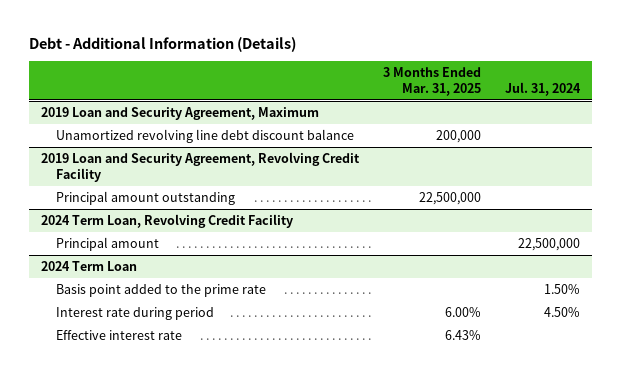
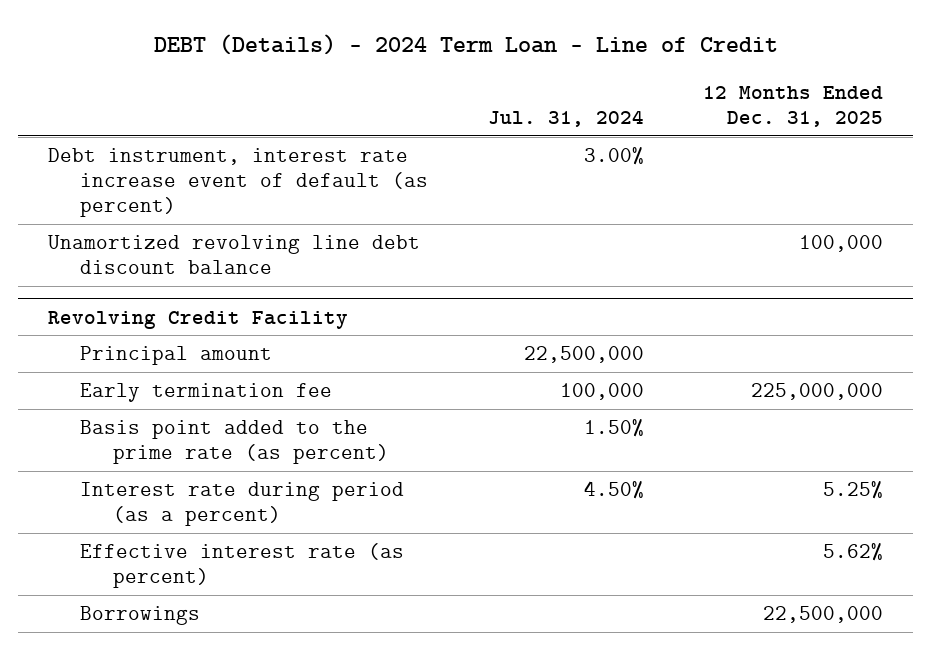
[29,36,297,52] Debt - Additional Information (Details) -> [153,33,778,55] DEBT (Details) - 2024 Term Loan - Line of Credit
[382,67,481,96] 3 Months Ended Mar. 31, 2025 -> none
none -> [703,85,884,127] 12 Months Ended Dec. 31, 2025
[40,107,319,121] 2019 Loan and Security Agreement, Maximum -> none
[55,129,354,144] Unamortized revolving line debt discount balance -> none
[40,152,360,182] 2019 Loan and Security Agreement, Revolving Credit Facility -> none
[55,191,235,206] Principal amount outstanding -> none
none -> [47,147,429,218] Debt instrument, interest rate increase event of default (as percent)
none -> [47,234,420,275] Unamortized revolving line debt discount balance
[40,214,293,229] 2024 Term Loan, Revolving Credit Facility -> [47,310,348,329] Revolving Credit Facility
[40,261,137,272] 2024 Term Loan -> none
[55,284,266,298] Basis point added to the prime rate -> none
[55,307,214,321] Interest rate during period -> none
[55,330,182,341] Effective interest rate -> none
none -> [80,382,333,402] Early termination fee
none -> [80,419,389,465] Basis point added to the prime rate (as percent)
none -> [80,481,405,527] Interest rate during period (as a percent)
none -> [80,542,405,589] Effective interest rate (as percent)
none -> [80,605,201,625] Borrowings

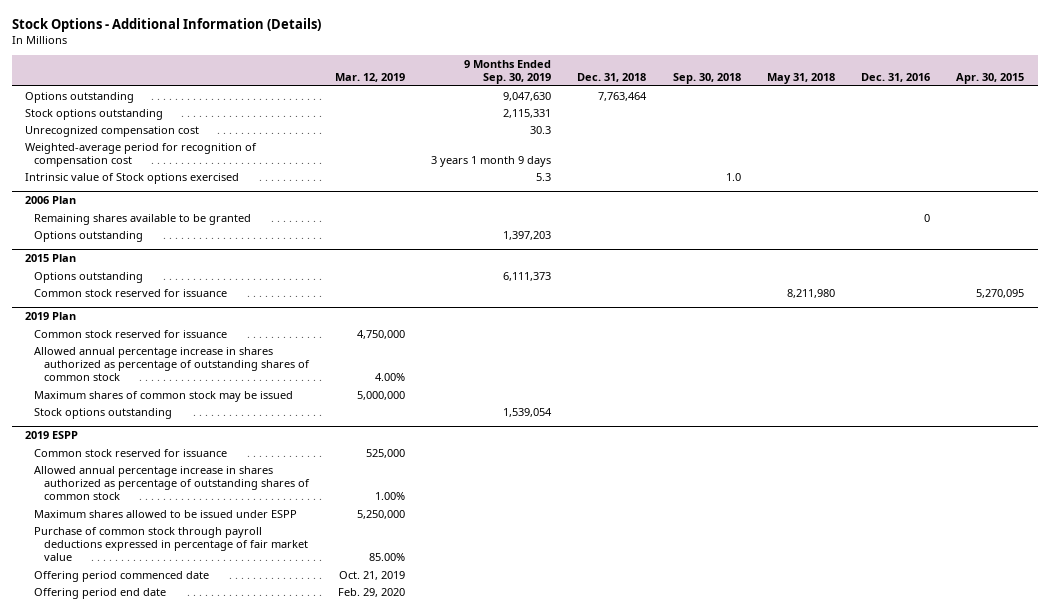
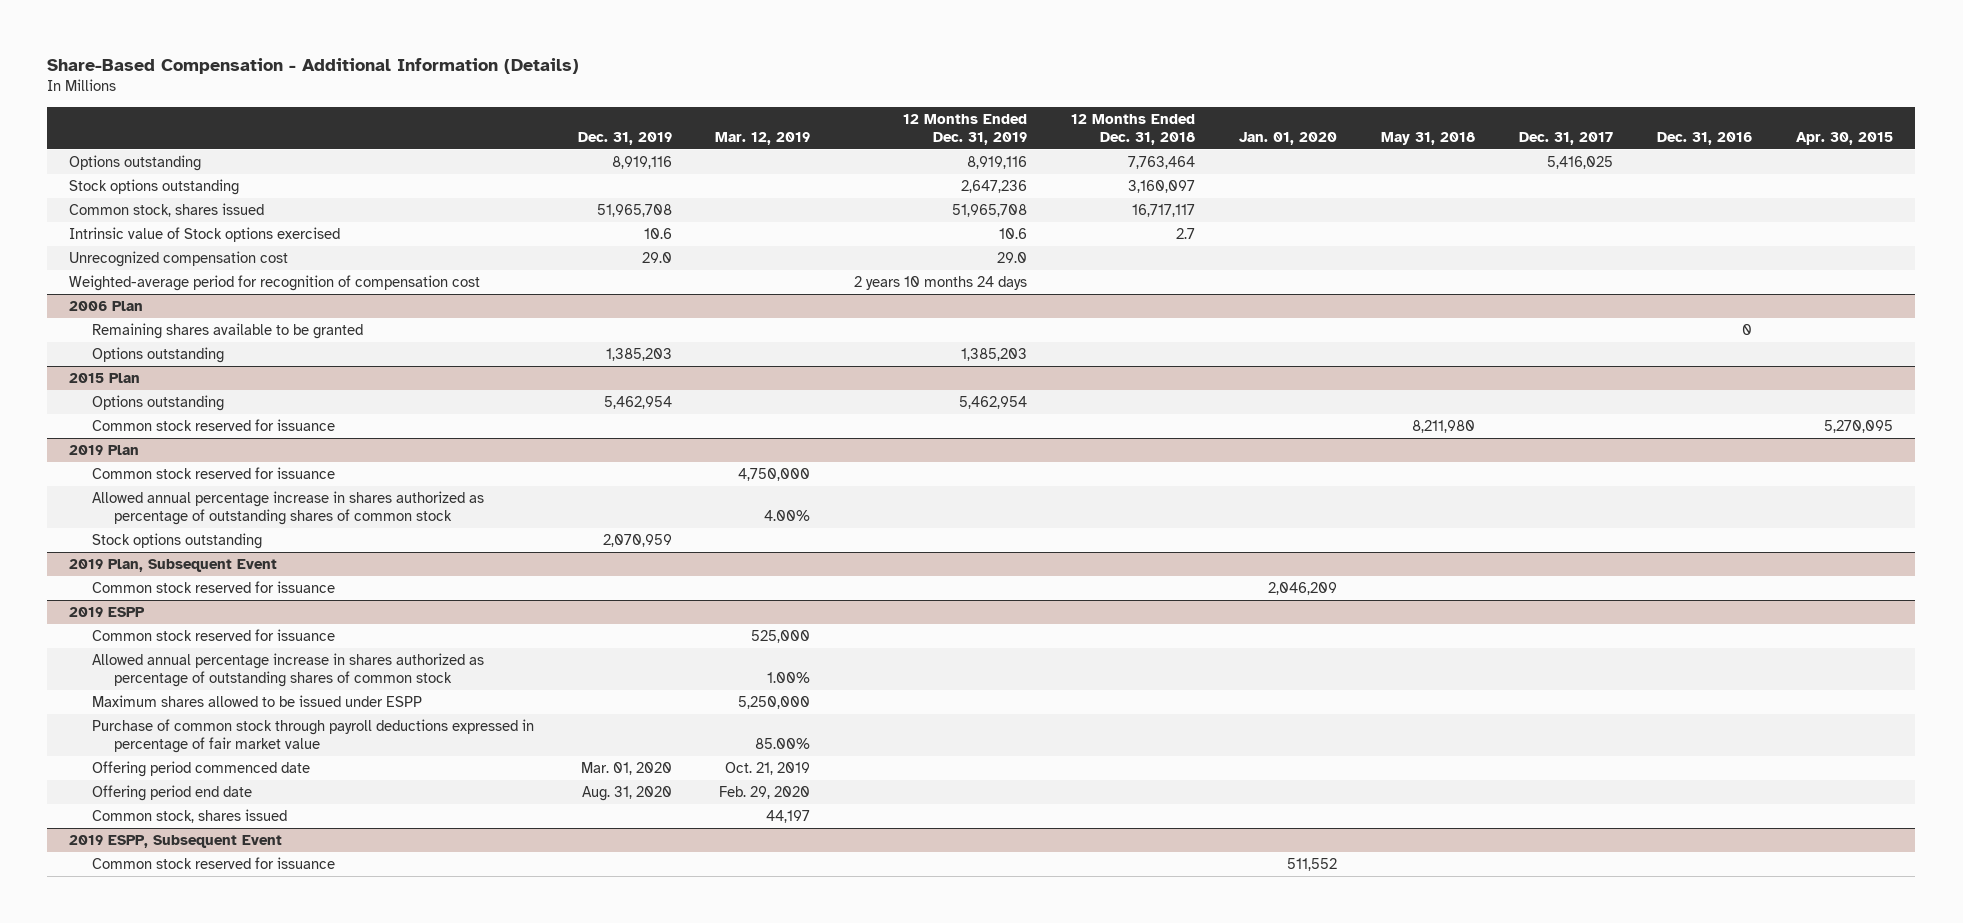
[12,18,322,33] Stock Options - Additional Information (Details) -> [47,57,580,74] Share-Based Compensation - Additional Information (Details)
[464,59,552,85] 9 Months Ended Sep. 30, 2019 -> none
[577,73,647,83] Dec. 31, 2018 -> none
[672,73,741,85] Sep. 30, 2018 -> none
none -> [577,131,672,145] Dec. 31, 2019
none -> [903,114,1028,145] 12 Months Ended Dec. 31, 2019
none -> [1071,114,1196,145] 12 Months Ended Dec. 31, 2018
none -> [1239,131,1338,145] Jan. 01, 2020
none -> [1519,131,1614,145] Dec. 31, 2017
none -> [69,203,265,218] Common stock, shares issued
[25,172,240,184] Intrinsic value of Stock options exercised -> [69,227,341,243] Intrinsic value of Stock options exercised
[34,390,294,402] Maximum shares of common stock may be issued -> none
none -> [69,559,278,573] 2019 Plan, Subsequent Event
none -> [91,581,335,594] Common stock reserved for issuance
none -> [91,809,287,824] Common stock, shares issued
none -> [69,835,283,849] 2019 ESPP, Subsequent Event
none -> [91,857,335,870] Common stock reserved for issuance

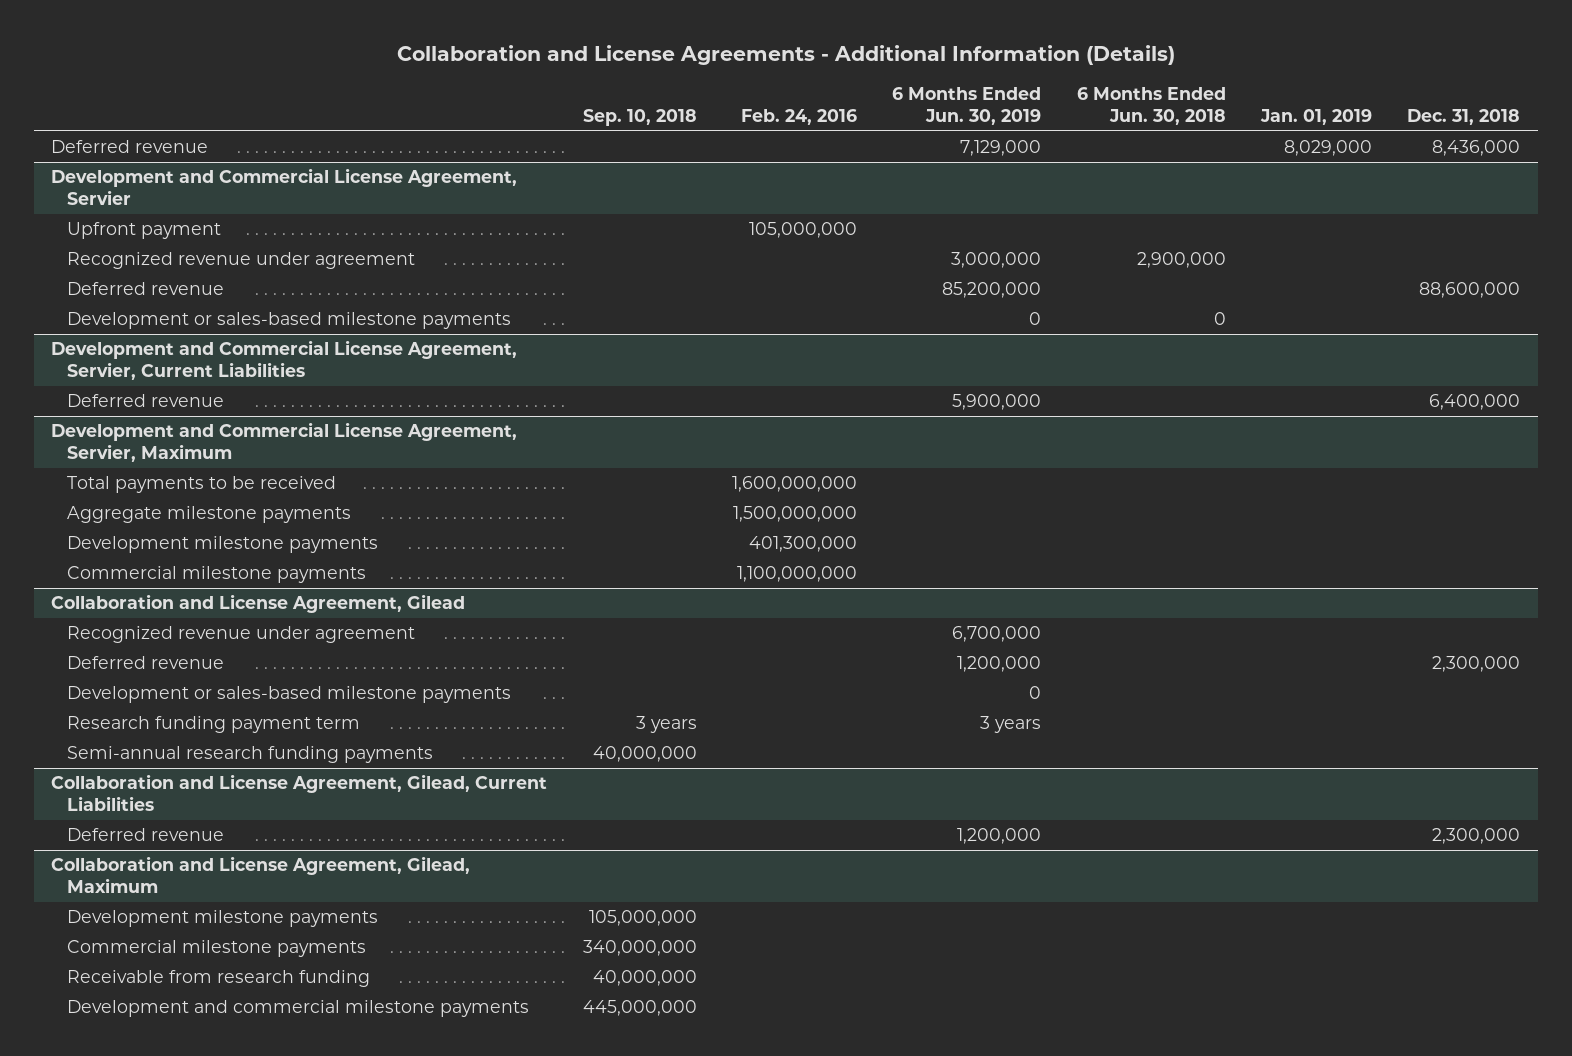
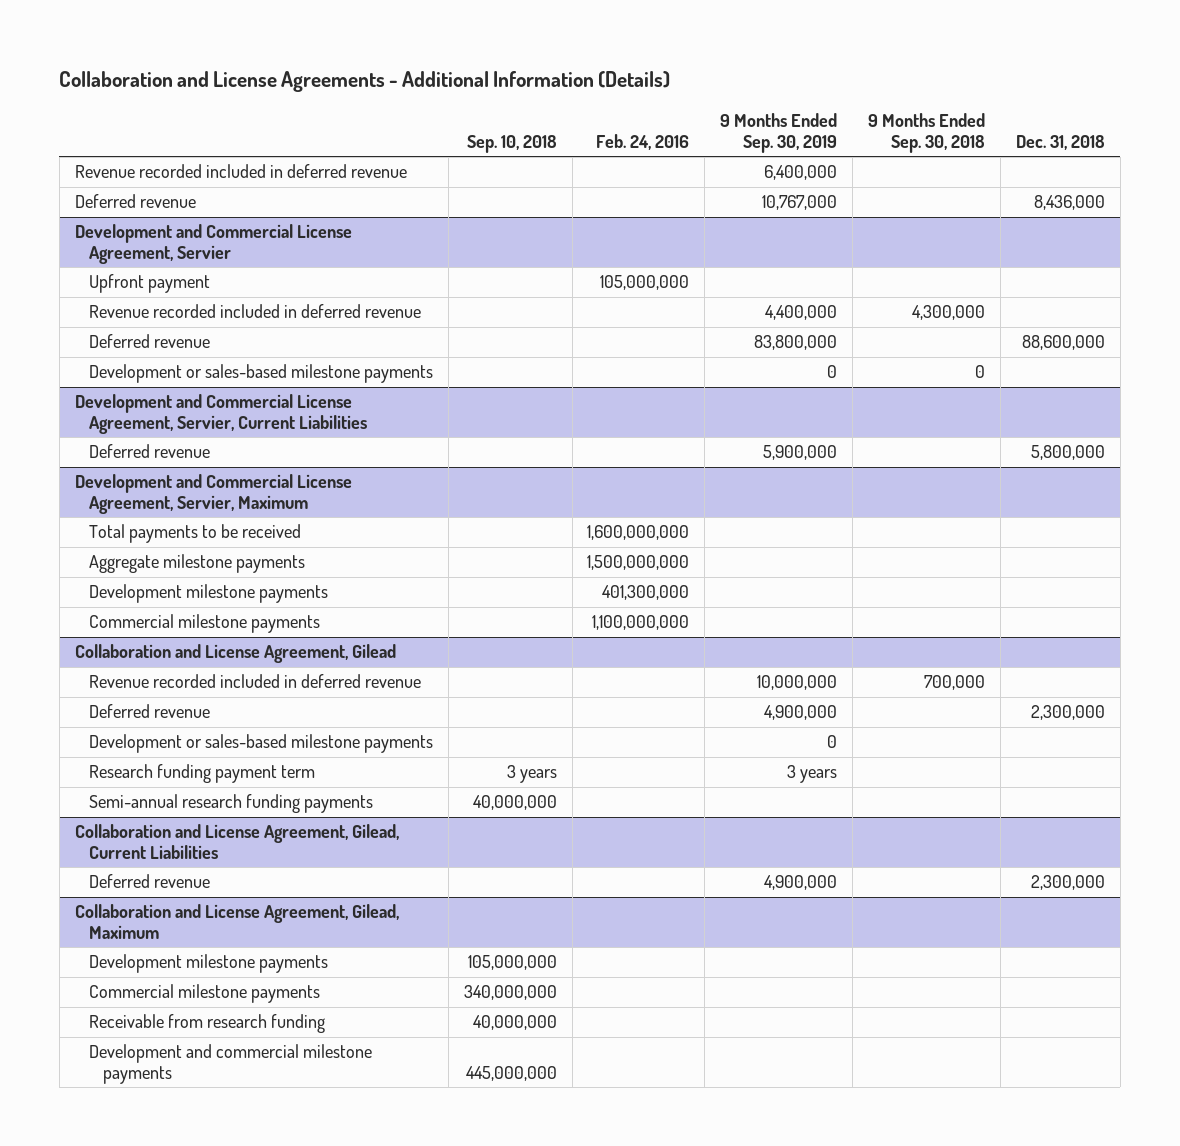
[892,86,1042,125] 6 Months Ended Jun. 30, 2019 -> none
[1076,86,1226,125] 6 Months Ended Jun. 30, 2018 -> none
[1259,108,1372,125] Jan. 01, 2019 -> none
none -> [720,113,838,153] 9 Months Ended Sep. 30, 2019
none -> [867,113,985,153] 9 Months Ended Sep. 30, 2018
none -> [74,164,407,179] Revenue recorded included in deferred revenue
[67,252,416,270] Recognized revenue under agreement -> [88,304,421,319] Revenue recorded included in deferred revenue
[1429,394,1521,411] 6,400,000 -> [1030,445,1105,461] 5,800,000
[67,626,416,644] Recognized revenue under agreement -> [88,674,421,689] Revenue recorded included in deferred revenue

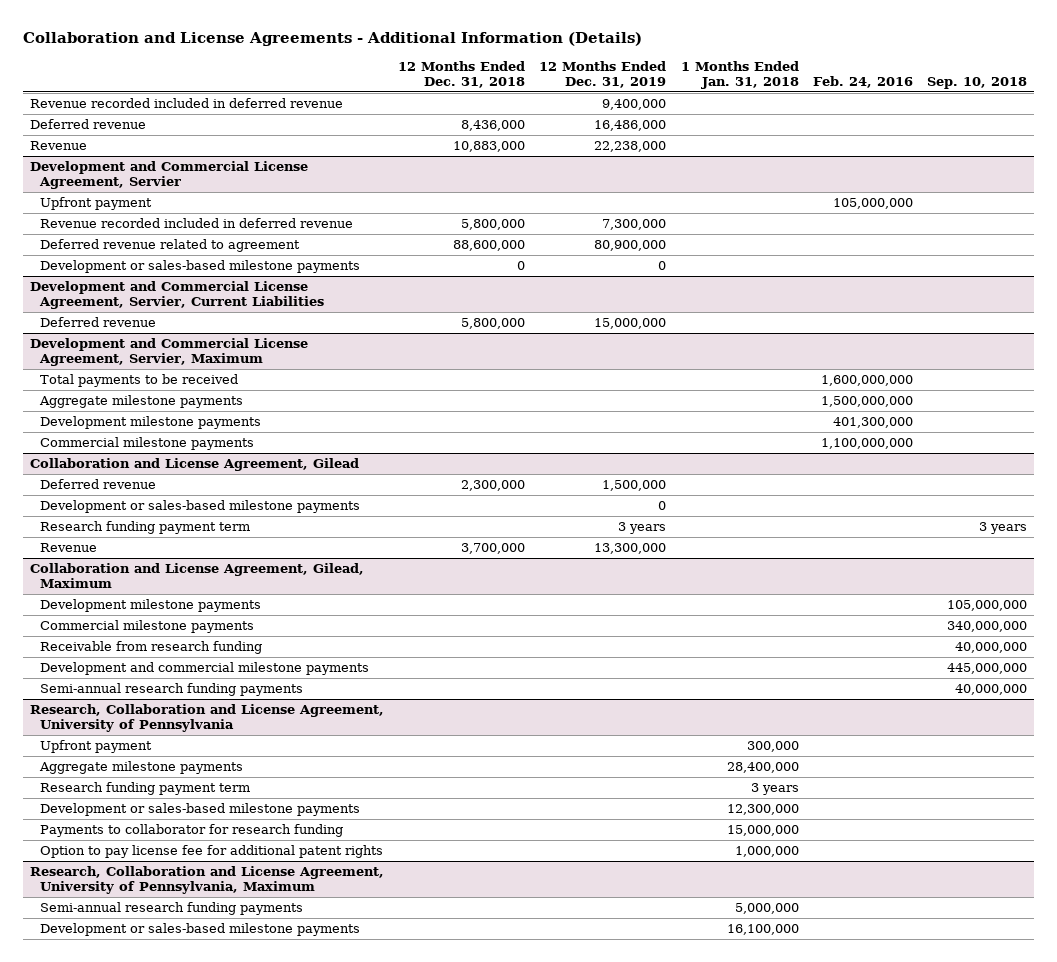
[720,113,838,153] 9 Months Ended Sep. 30, 2019 -> none
[867,113,985,153] 9 Months Ended Sep. 30, 2018 -> none
[1015,134,1105,150] Dec. 31, 2018 -> none
none -> [398,60,526,88] 12 Months Ended Dec. 31, 2018
none -> [539,60,667,88] 12 Months Ended Dec. 31, 2019
none -> [680,60,799,89] 1 Months Ended Jan. 31, 2018
none -> [29,141,87,151] Revenue
[88,334,210,349] Deferred revenue -> none
none -> [40,239,301,253] Deferred revenue related to agreement
[88,674,421,689] Revenue recorded included in deferred revenue -> none
[88,794,373,814] Semi-annual research funding payments -> none
[74,824,399,860] Collaboration and License Agreement, Gilead, Current Liabilities -> none
[88,874,210,889] Deferred revenue -> none
none -> [40,543,98,553] Revenue
none -> [40,683,304,697] Semi-annual research funding payments
none -> [29,704,384,733] Research, Collaboration and License Agreement, University of Pennsylvania
none -> [40,740,153,754] Upfront payment
none -> [39,761,244,775] Aggregate milestone payments
none -> [40,782,251,796] Research funding payment term
none -> [40,803,361,817] Development or sales-based milestone payments
none -> [40,824,344,838] Payments to collaborator for research funding
none -> [40,845,384,859] Option to pay license fee for additional patent rights
none -> [29,866,384,895] Research, Collaboration and License Agreement, University of Pennsylvania, Maximum
none -> [40,902,304,916] Semi-annual research funding payments
none -> [40,923,361,937] Development or sales-based milestone payments

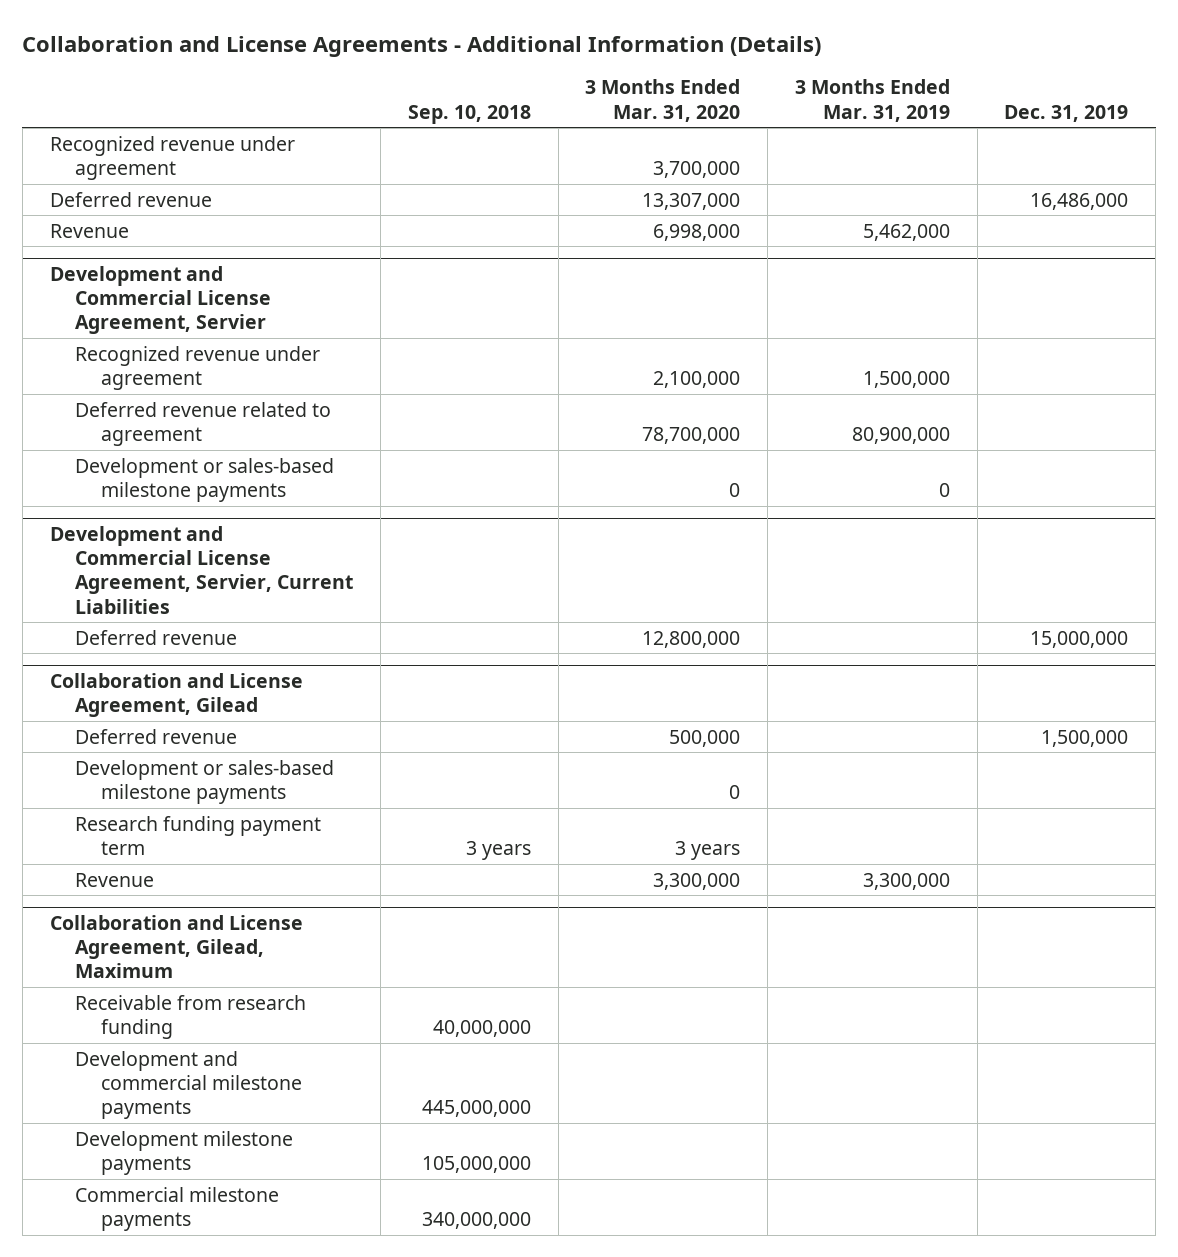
[398,60,526,88] 12 Months Ended Dec. 31, 2018 -> none
[539,60,667,88] 12 Months Ended Dec. 31, 2019 -> none
[680,60,799,89] 1 Months Ended Jan. 31, 2018 -> none
[813,75,914,88] Feb. 24, 2016 -> none
none -> [585,79,741,122] 3 Months Ended Mar. 31, 2020
none -> [794,79,950,122] 3 Months Ended Mar. 31, 2019
none -> [1004,104,1129,122] Dec. 31, 2019
[29,98,343,109] Revenue recorded included in deferred revenue -> [49,135,295,180] Recognized revenue under agreement
[40,197,153,211] Upfront payment -> none
[40,218,354,229] Revenue recorded included in deferred revenue -> [75,345,321,390] Recognized revenue under agreement
[29,338,308,367] Development and Commercial License Agreement, Servier, Maximum -> none
[40,374,239,388] Total payments to be received -> none
[39,395,244,409] Aggregate milestone payments -> none
[40,416,262,430] Development milestone payments -> none
[40,437,255,451] Commercial milestone payments -> none
[40,683,304,697] Semi-annual research funding payments -> none
[29,704,384,733] Research, Collaboration and License Agreement, University of Pennsylvania -> none
[40,740,153,754] Upfront payment -> none
[39,761,244,775] Aggregate milestone payments -> none
[40,782,251,796] Research funding payment term -> none
[40,803,361,817] Development or sales-based milestone payments -> none
[40,824,344,838] Payments to collaborator for research funding -> none
[40,845,384,859] Option to pay license fee for additional patent rights -> none
[29,866,384,895] Research, Collaboration and License Agreement, University of Pennsylvania, Maximum -> none
[40,902,304,916] Semi-annual research funding payments -> none
[40,923,361,937] Development or sales-based milestone payments -> none
[40,599,262,613] Development milestone payments -> [75,1130,294,1175] Development milestone payments
[40,620,255,634] Commercial milestone payments -> [75,1186,280,1231] Commercial milestone payments

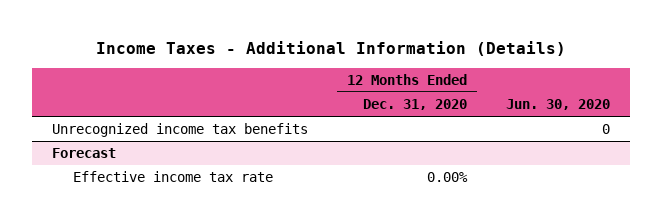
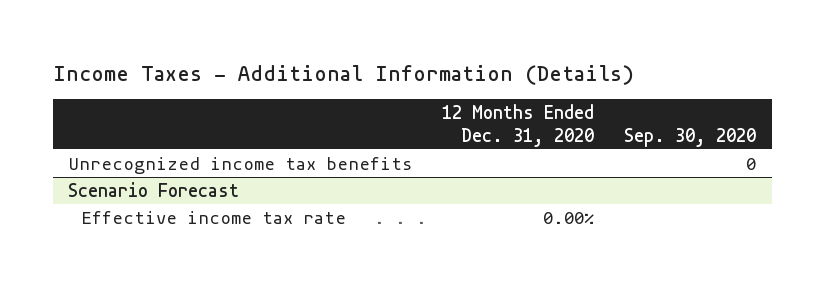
[506,99,611,111] Jun. 30, 2020 -> none
none -> [624,127,757,147] Sep. 30, 2020
[51,148,116,159] Forecast -> [67,181,239,197] Scenario Forecast

